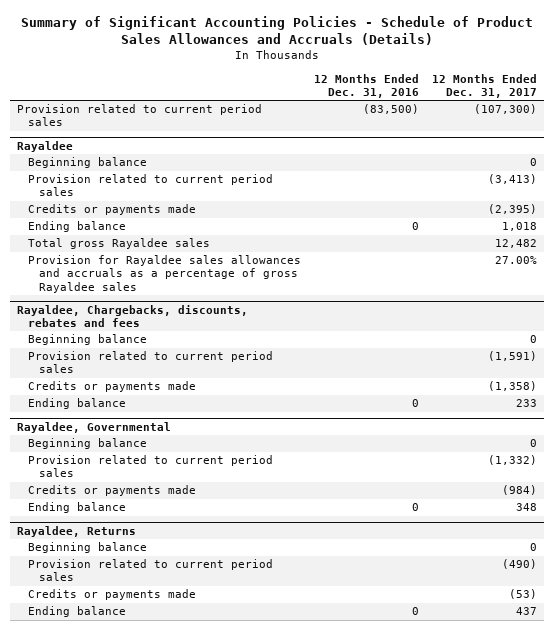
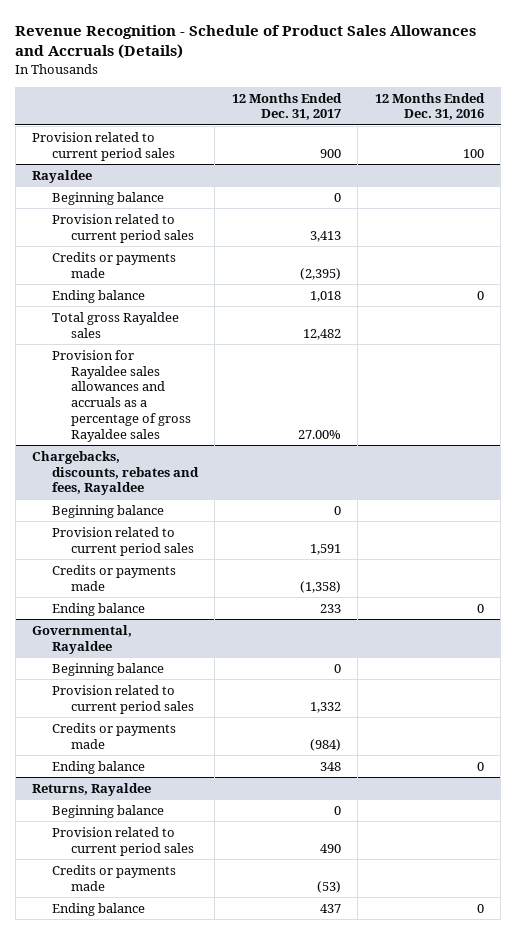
[20,16,533,46] Summary of Significant Accounting Policies - Schedule of Product Sales Allowances and Accruals (Details) -> [15,24,477,59] Revenue Recognition - Schedule of Product Sales Allowances and Accruals (Details)
[363,104,420,115] (83,500) -> [462,148,484,158] 100
[474,104,538,115] (107,300) -> [319,148,341,158] 900
[488,174,538,185] (3,413) -> [309,230,341,242] 3,413
[16,304,248,328] Rayaldee, Chargebacks, discounts, rebates and fees -> [32,450,199,496] Chargebacks, discounts, rebates and fees, Rayaldee
[488,351,538,362] (1,591) -> [309,543,341,555] 1,591
[16,421,171,433] Rayaldee, Governmental -> [32,624,133,654] Governmental, Rayaldee
[488,455,538,466] (1,332) -> [309,701,341,713] 1,332
[16,525,136,537] Rayaldee, Returns -> [32,782,152,796] Returns, Rayaldee
[502,559,538,570] (490) -> [319,843,341,853] 490

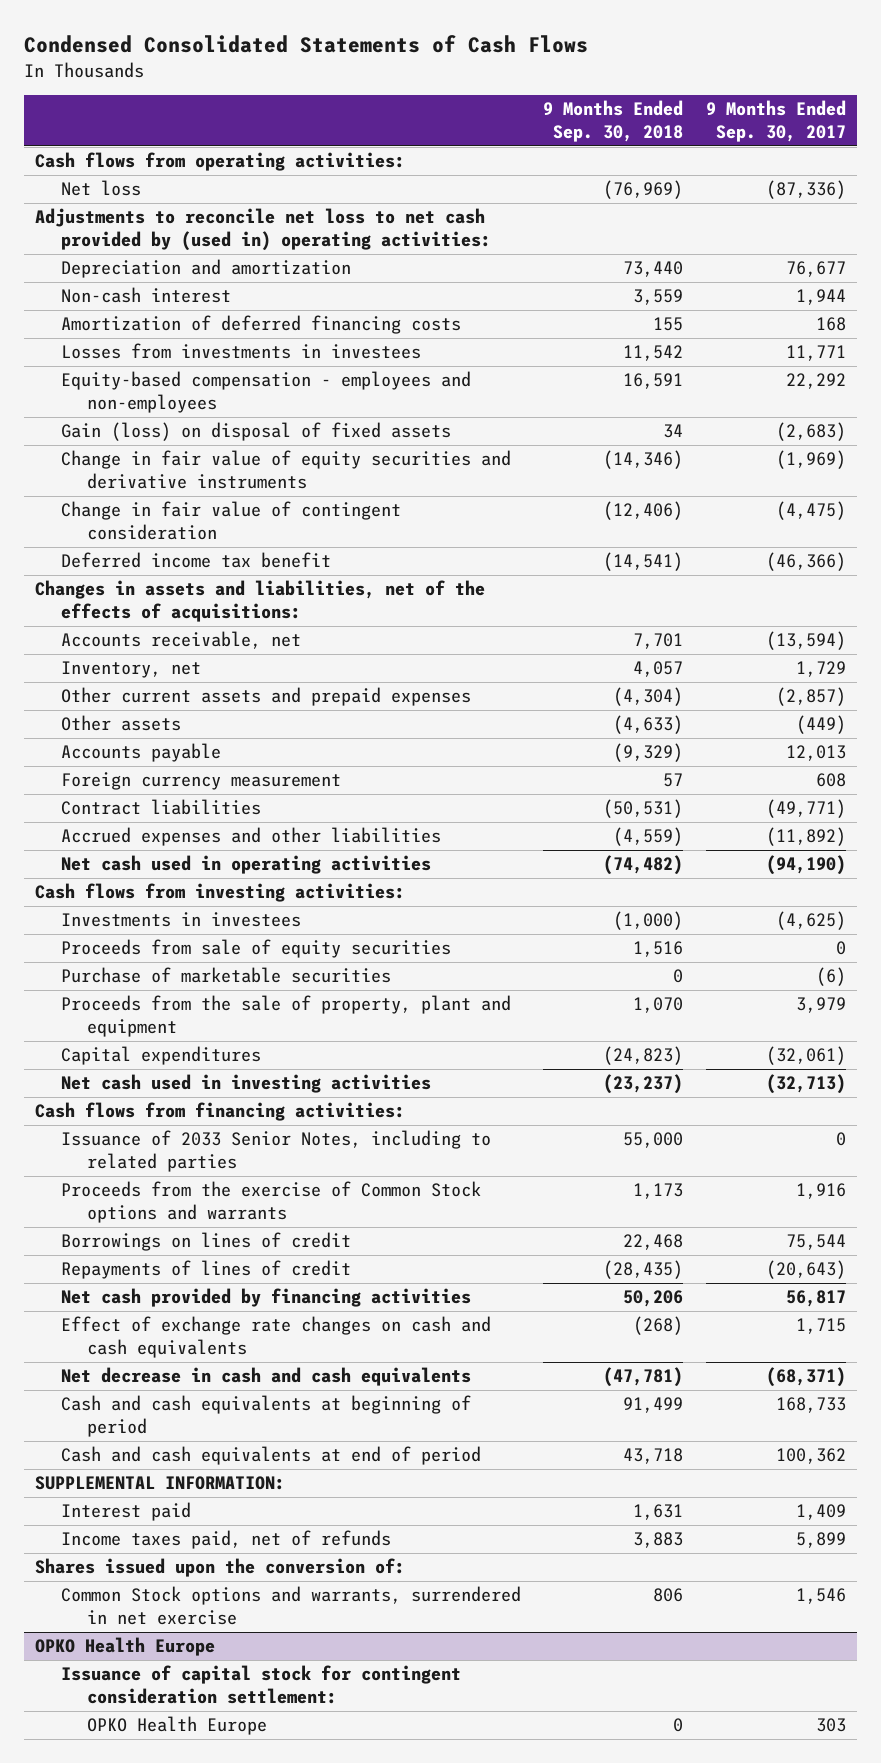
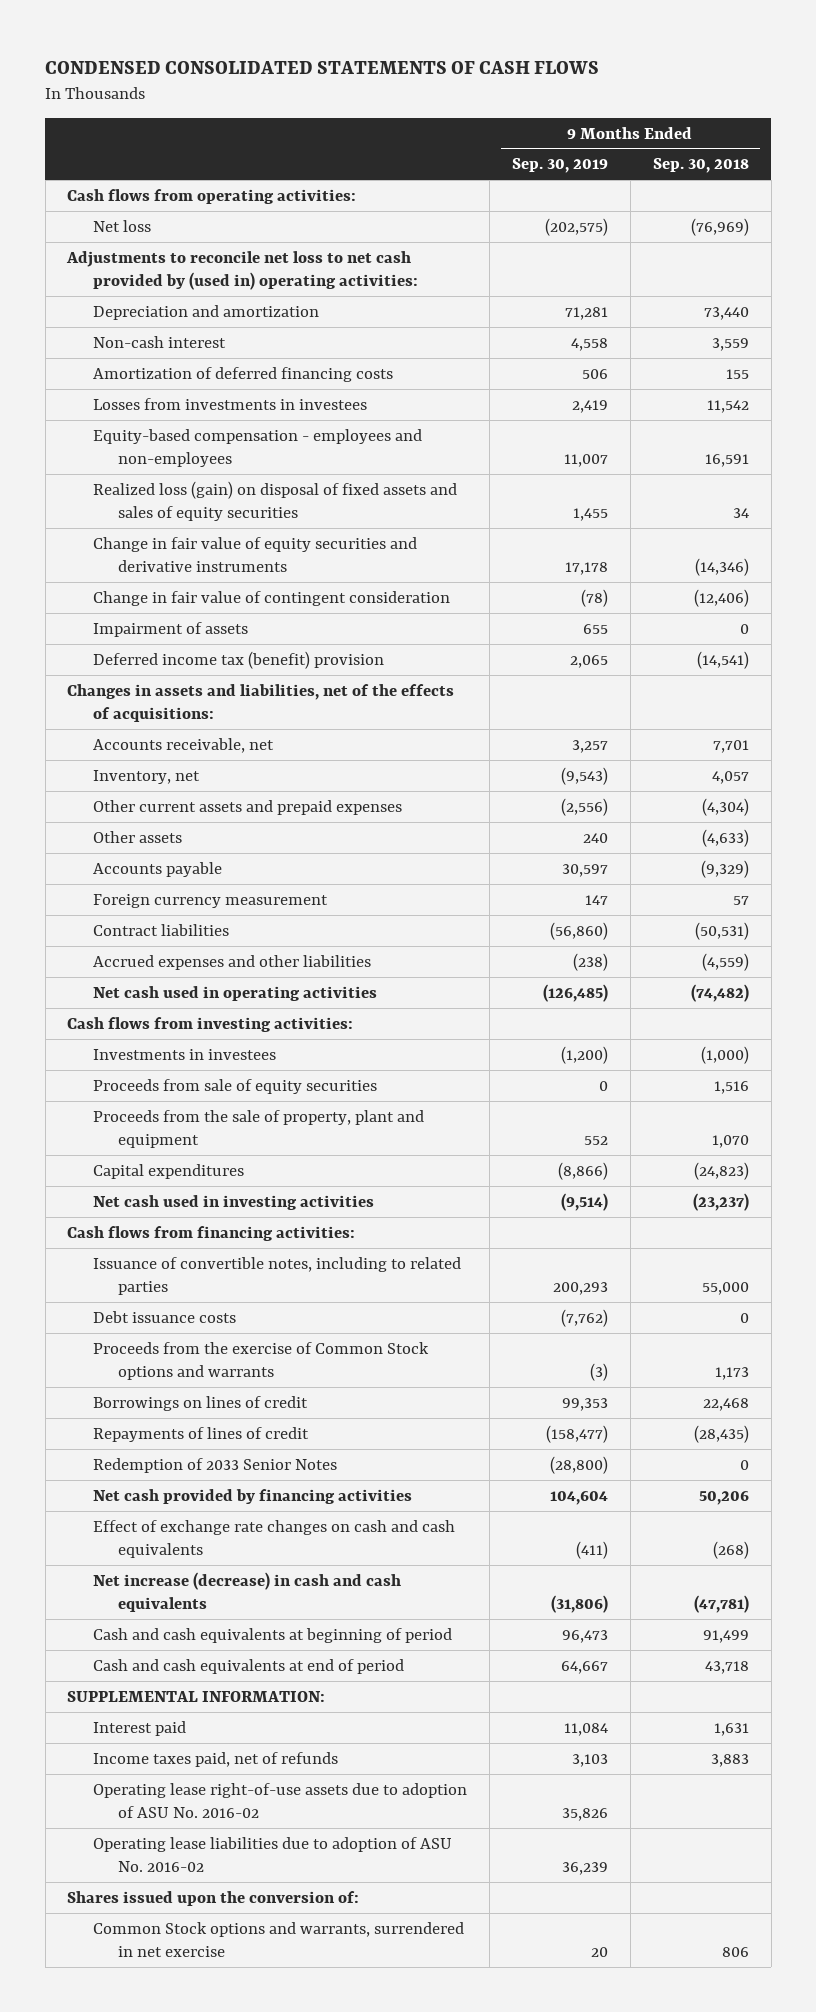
[23,35,588,54] Condensed Consolidated Statements of Cash Flows -> [45,61,600,75] CONDENSED CONSOLIDATED STATEMENTS OF CASH FLOWS
[705,100,846,143] 9 Months Ended Sep. 30, 2017 -> none
none -> [511,158,608,174] Sep. 30, 2019
[60,422,451,442] Gain (loss) on disposal of fixed assets -> [92,480,457,522] Realized loss (gain) on disposal of fixed assets and sales of equity securities
none -> [92,621,248,637] Impairment of assets
[60,552,331,569] Deferred income tax benefit -> [92,650,384,669] Deferred income tax (benefit) provision
[60,967,391,984] Purchase of marketable securities -> none
[60,1130,491,1173] Issuance of 2033 Senior Notes, including to related parties -> [92,1256,461,1296] Issuance of convertible notes, including to related parties
none -> [92,1310,236,1323] Debt issuance costs
none -> [92,1457,337,1473] Redemption of 2033 Senior Notes
[60,1367,471,1387] Net decrease in cash and cash equivalents -> [92,1571,401,1613] Net increase (decrease) in cash and cash equivalents
none -> [92,1782,467,1819] Operating lease right-of-use assets due to adoption of ASU No. 2016-02
none -> [92,1836,452,1873] Operating lease liabilities due to adoption of ASU No. 2016-02
[35,1637,216,1657] OPKO Health Europe -> none
[60,1665,461,1705] Issuance of capital stock for contingent consideration settlement: -> none
[86,1716,267,1736] OPKO Health Europe -> none

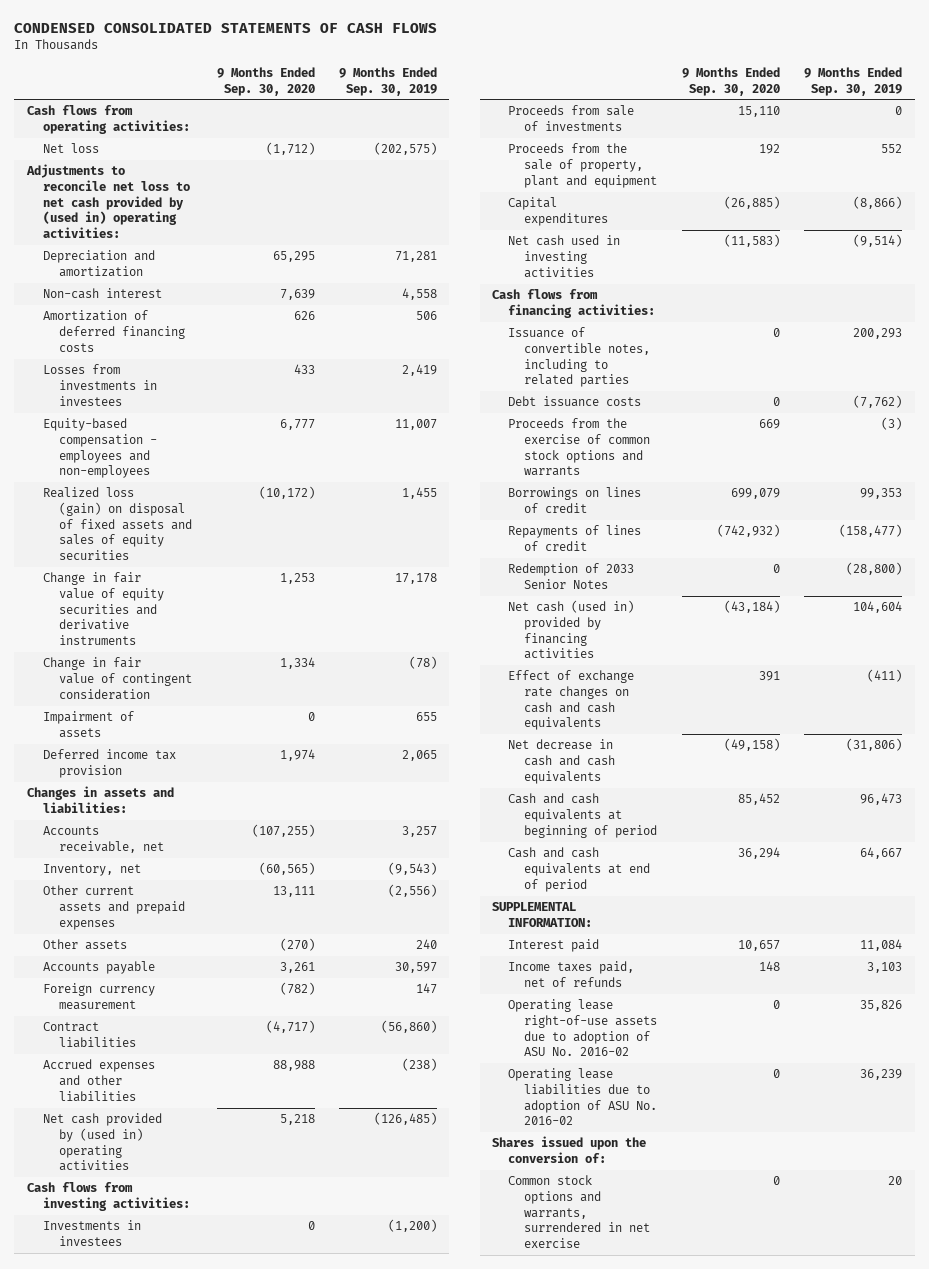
[652,158,749,174] Sep. 30, 2018 -> none
none -> [216,66,315,96] 9 Months Ended Sep. 30, 2020
[92,650,384,669] Deferred income tax (benefit) provision -> [42,749,176,778] Deferred income tax provision
[67,683,455,723] Changes in assets and liabilities, net of the effects of acquisitions: -> [26,786,174,813] Changes in assets and liabilities:
[92,985,377,1001] Net cash used in operating activities -> [42,1113,162,1172] Net cash provided by (used in) operating activities
[92,1078,377,1094] Proceeds from sale of equity securities -> [507,105,634,131] Proceeds from sale of investments
[92,1341,429,1381] Proceeds from the exercise of Common Stock options and warrants -> [507,418,651,477] Proceeds from the exercise of common stock options and warrants
[92,1488,412,1504] Net cash provided by financing activities -> [507,600,634,660] Net cash (used in) provided by financing activities
[92,1571,401,1613] Net increase (decrease) in cash and cash equivalents -> [507,739,616,784] Net decrease in cash and cash equivalents
[92,1921,464,1958] Common Stock options and warrants, surrendered in net exercise -> [507,1175,651,1248] Common stock options and warrants, surrendered in net exercise

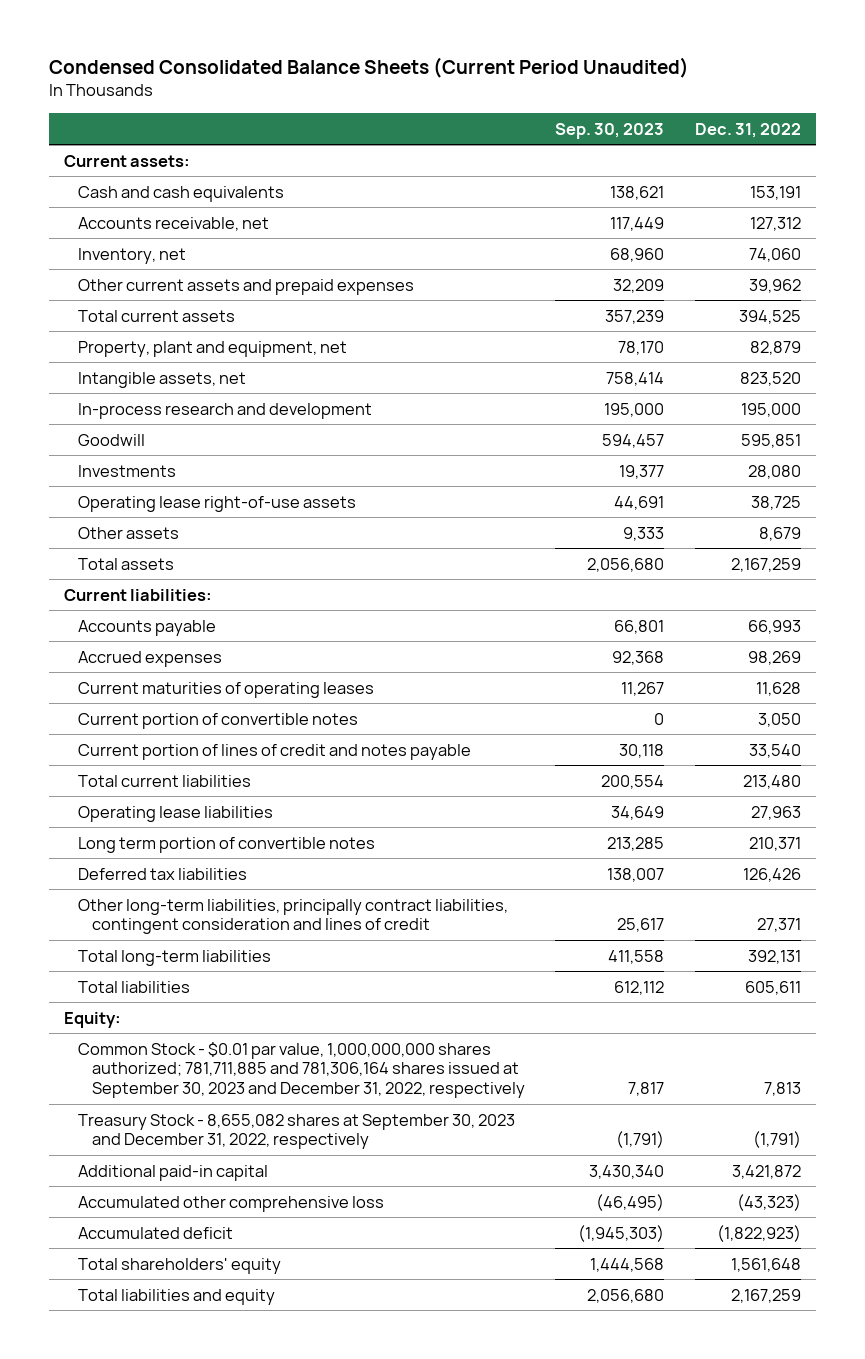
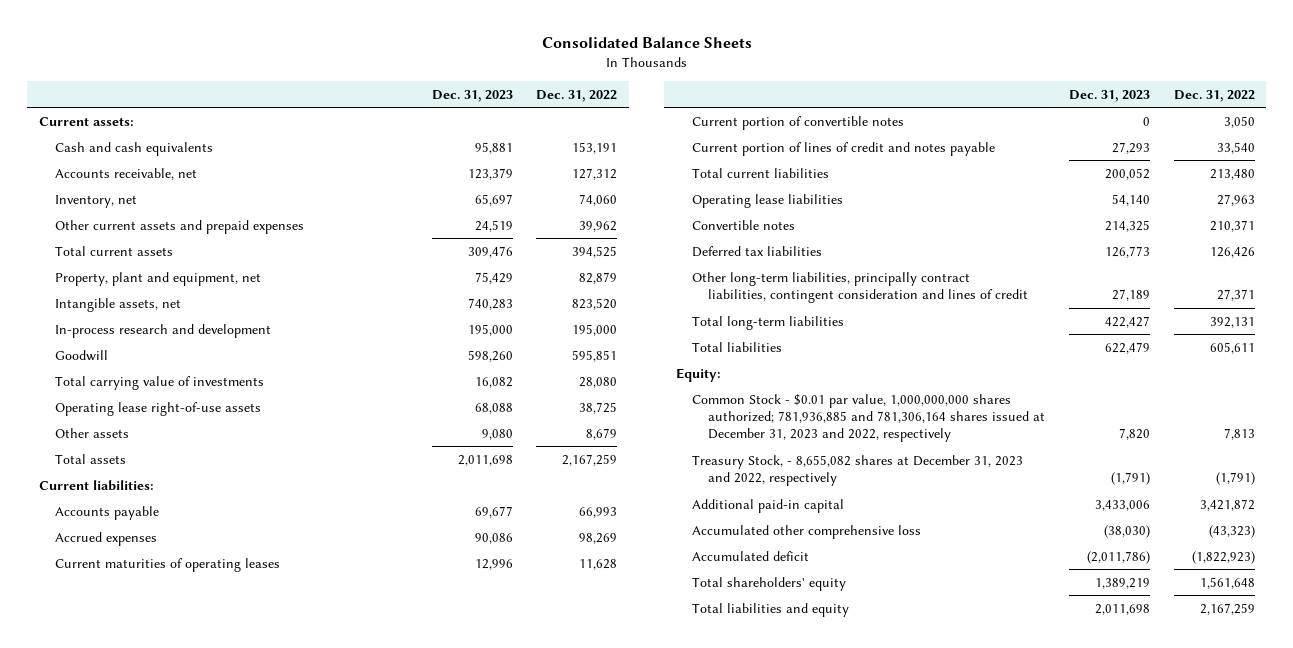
[48,57,689,79] Condensed Consolidated Balance Sheets (Current Period Unaudited) -> [541,37,752,49] Consolidated Balance Sheets
[555,122,665,139] Sep. 30, 2023 -> none
none -> [431,89,513,102] Dec. 31, 2023
[77,464,176,477] Investments -> [54,375,264,390] Total carrying value of investments
[77,836,375,853] Long term portion of convertible notes -> [692,219,796,230] Convertible notes
[77,1041,525,1099] Common Stock - $0.01 par value, 1,000,000,000 shares authorized; 781,711,885 and 781,306,164 shares issued at September 30, 2023 and December 31, 2022, respectively -> [692,393,1046,443] Common Stock - $0.01 par value, 1,000,000,000 shares authorized; 781,936,885 and 781,306,164 shares issued at December 31, 2023 and 2022, respectively
[77,1113,515,1150] Treasury Stock - 8,655,082 shares at September 30, 2023 and December 31, 2022, respectively -> [692,454,1024,487] Treasury Stock, - 8,655,082 shares at December 31, 2023 and 2022, respectively

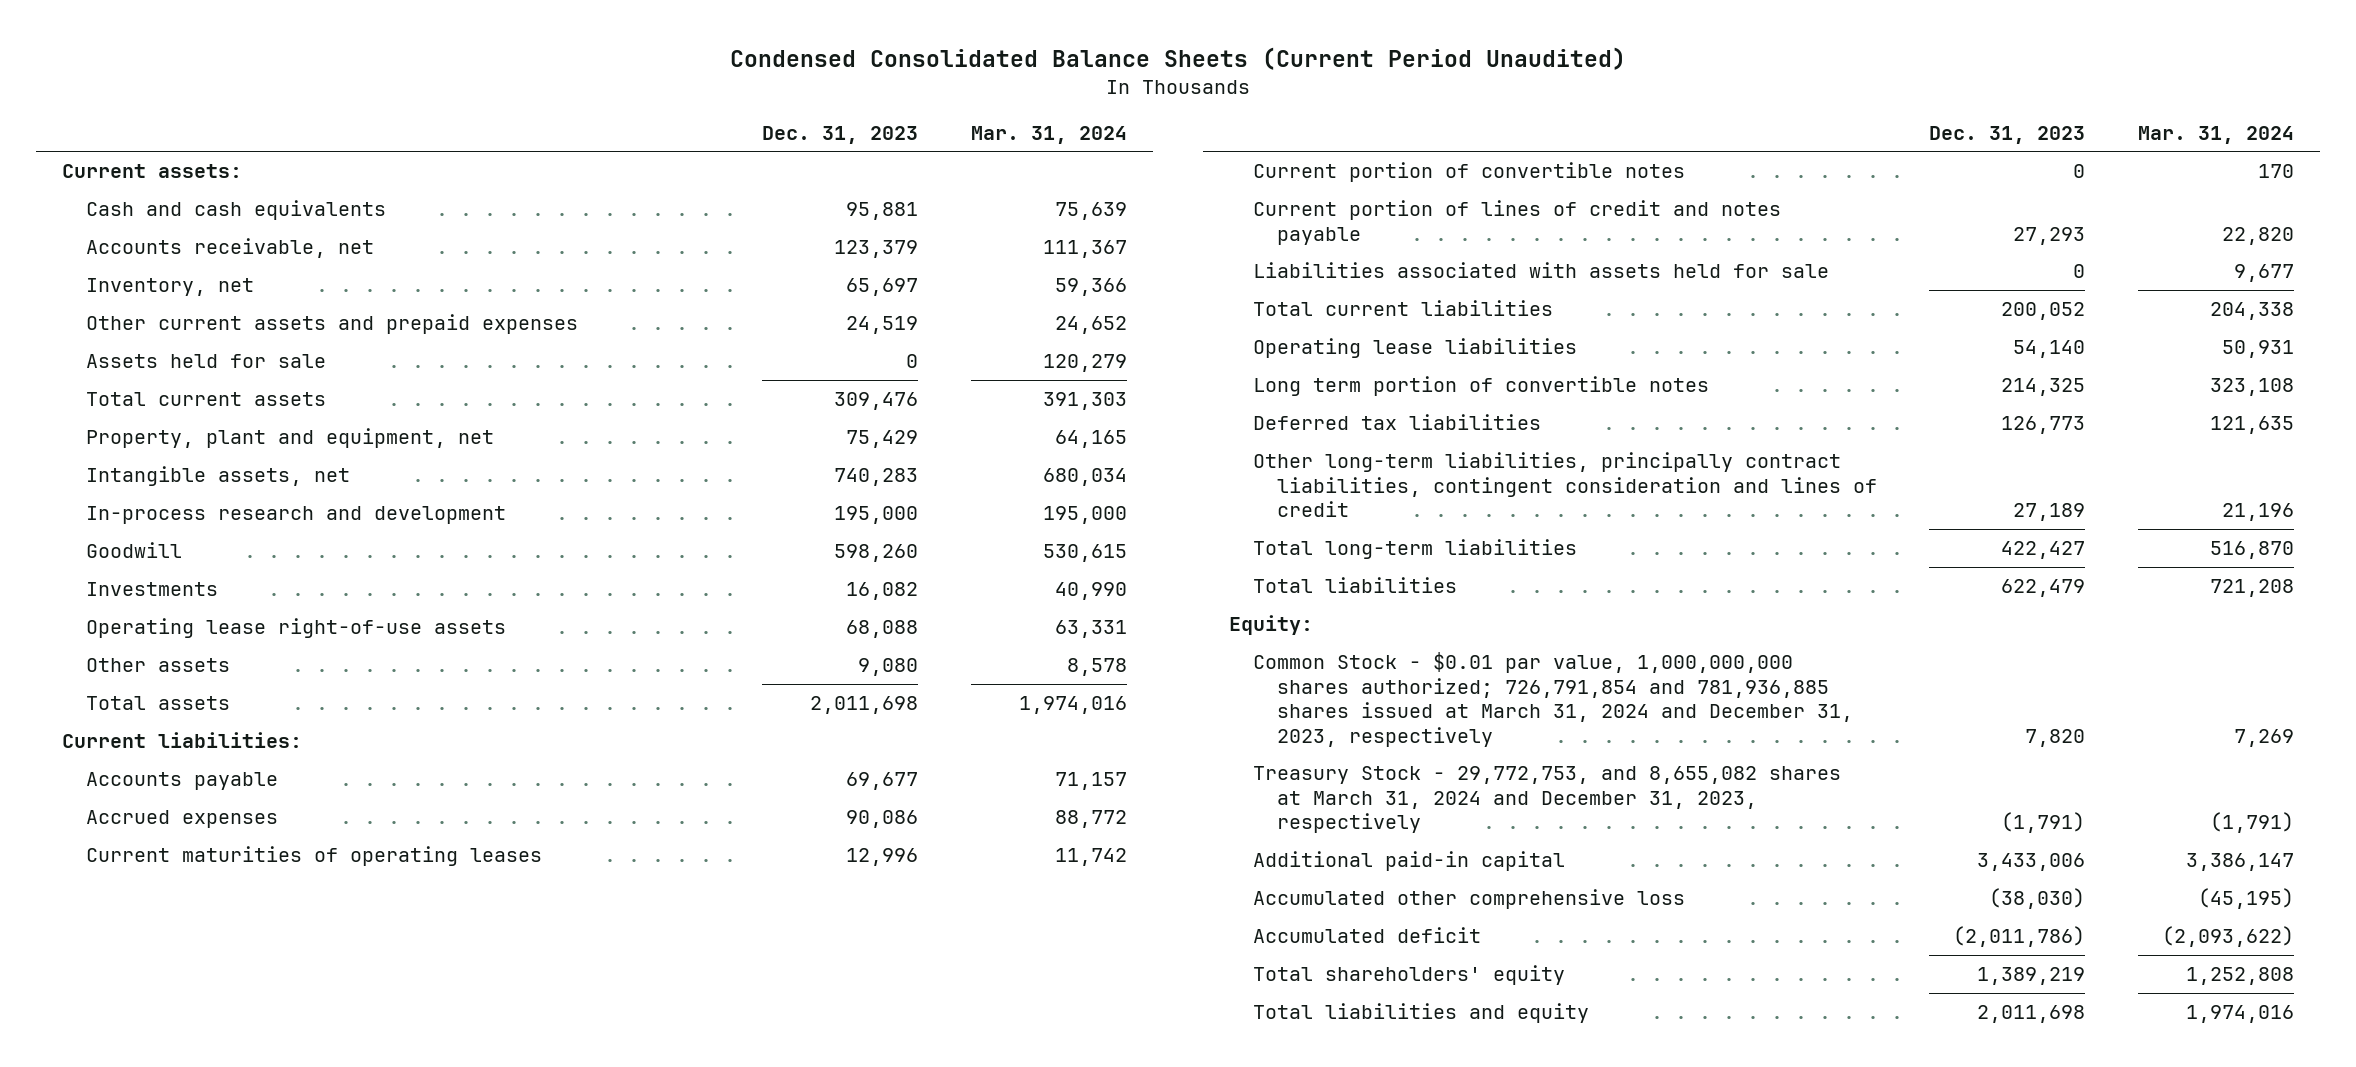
[541,37,752,49] Consolidated Balance Sheets -> [729,46,1626,70] Condensed Consolidated Balance Sheets (Current Period Unaudited)
[536,89,618,102] Dec. 31, 2022 -> none
none -> [970,125,1127,144] Mar. 31, 2024
none -> [85,354,326,369] Assets held for sale
[54,375,264,390] Total carrying value of investments -> [85,582,218,597] Investments
none -> [1252,262,1829,279] Liabilities associated with assets held for sale
[692,219,796,230] Convertible notes -> [1252,376,1709,397] Long term portion of convertible notes
[692,393,1046,443] Common Stock - $0.01 par value, 1,000,000,000 shares authorized; 781,936,885 and 781,306,164 shares issued at December 31, 2023 and 2022, respectively -> [1252,652,1853,747] Common Stock - $0.01 par value, 1,000,000,000 shares authorized; 726,791,854 and 781,936,885 shares issued at March 31, 2024 and December 31, 2023, respectively
[692,454,1024,487] Treasury Stock, - 8,655,082 shares at December 31, 2023 and 2022, respectively -> [1252,766,1841,834] Treasury Stock - 29,772,753, and 8,655,082 shares at March 31, 2024 and December 31, 2023, respectively

